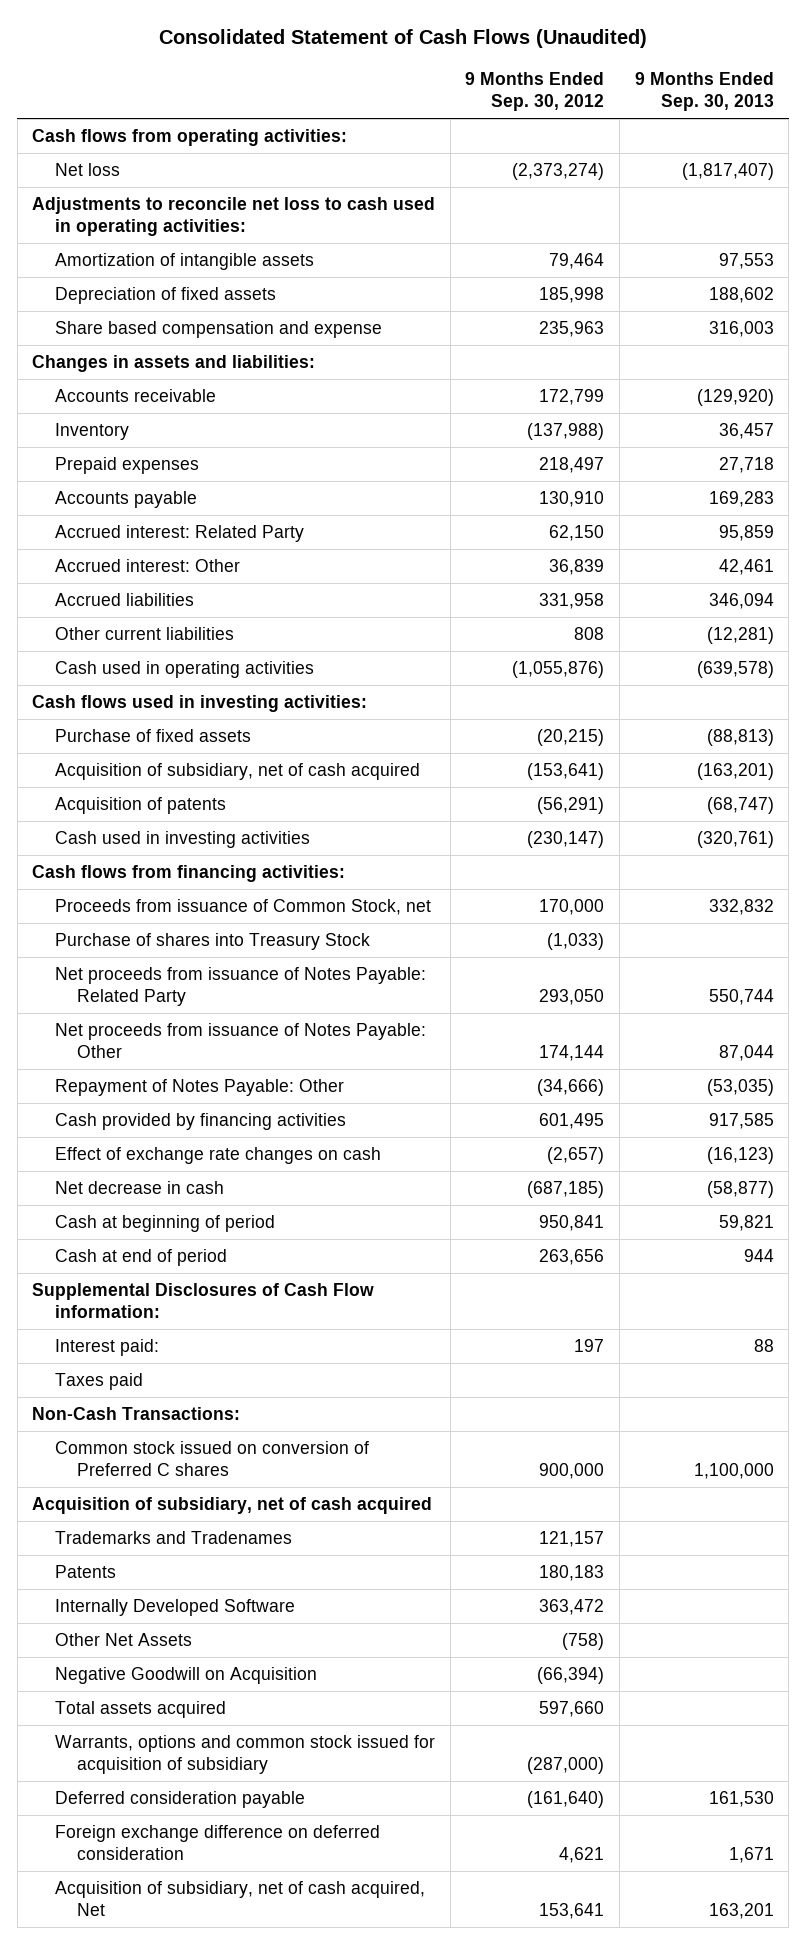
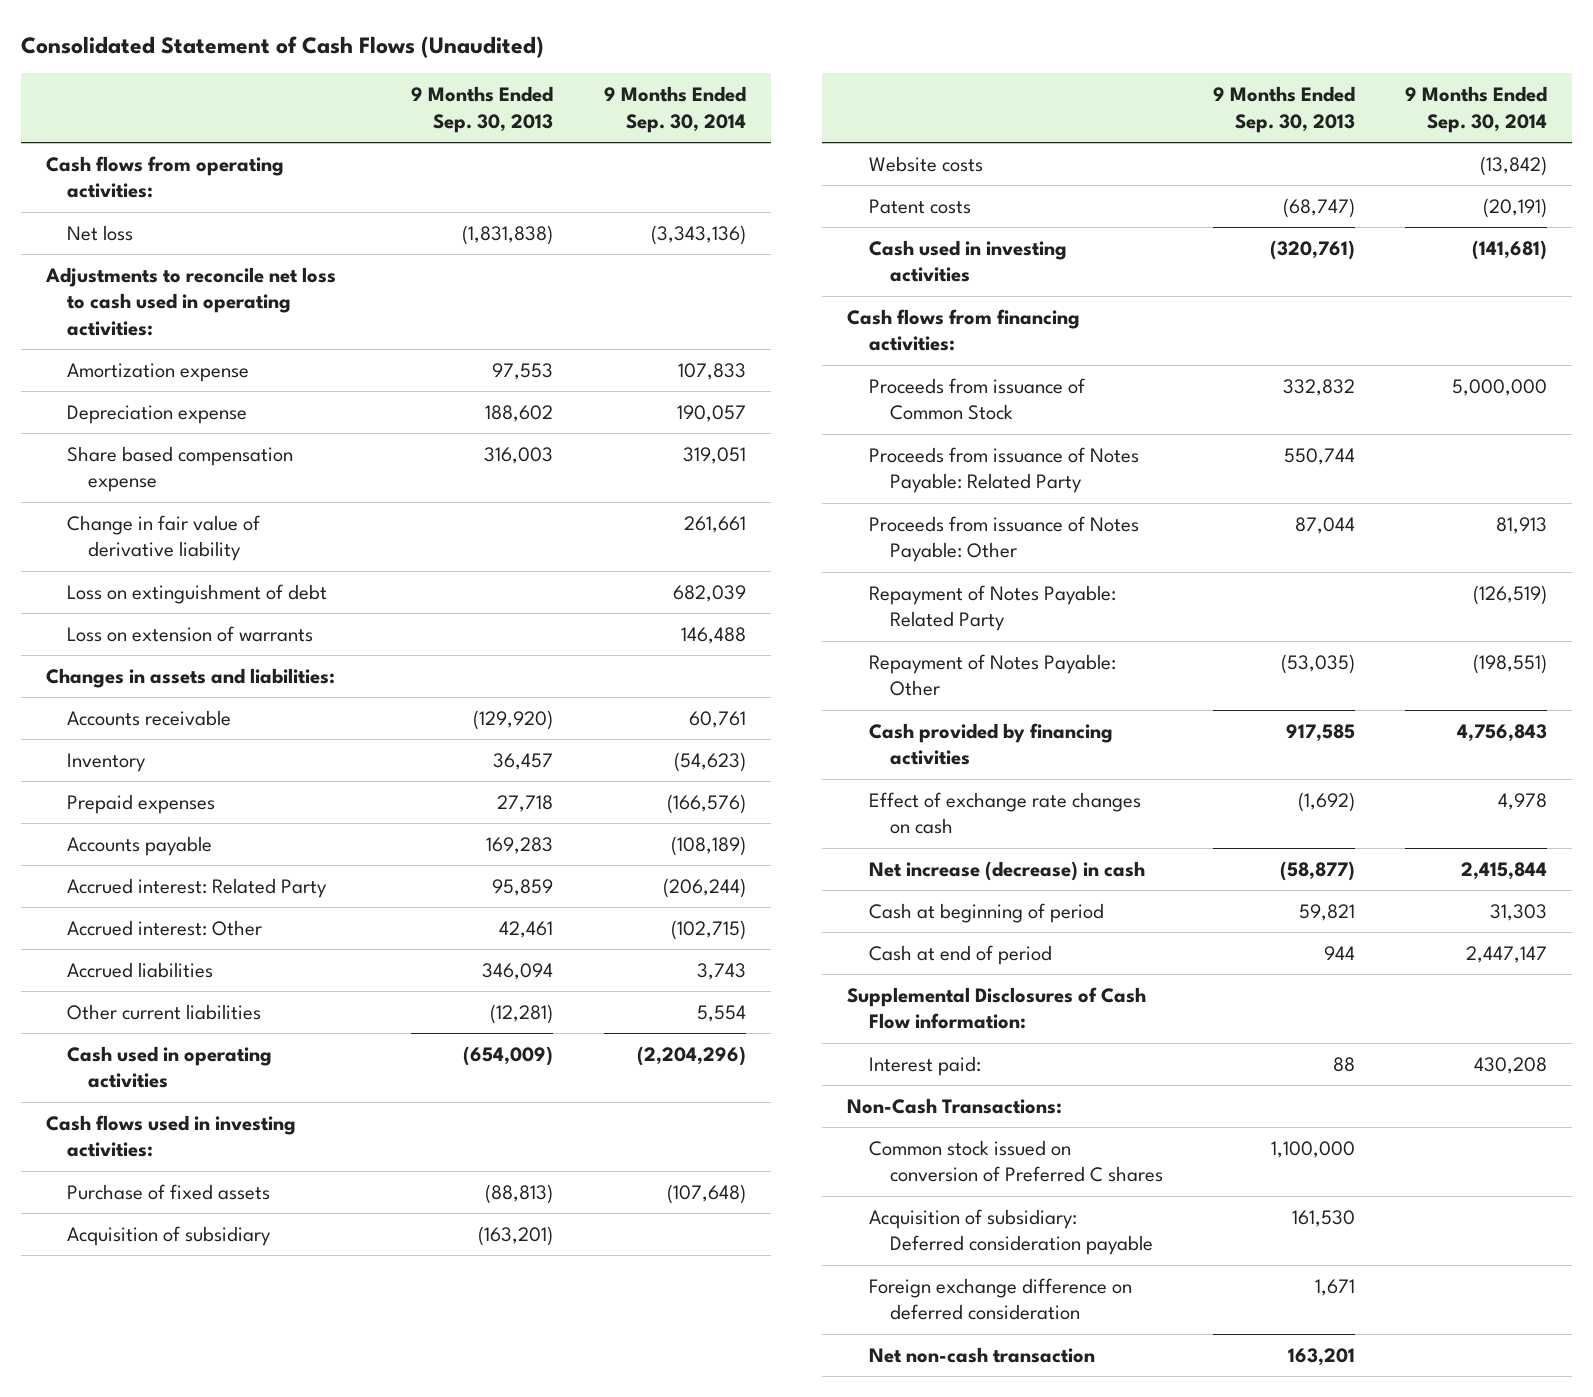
[465,72,605,112] 9 Months Ended Sep. 30, 2012 -> none
none -> [603,86,746,133] 9 Months Ended Sep. 30, 2014
[681,163,774,181] (1,817,407) -> [462,224,554,245] (1,831,838)
[54,253,314,271] Amortization of intangible assets -> [67,362,250,382] Amortization expense
[54,287,276,305] Depreciation of fixed assets -> [67,404,248,424] Depreciation expense
[54,321,382,339] Share based compensation and expense -> [67,445,294,493] Share based compensation expense
none -> [67,514,261,562] Change in fair value of derivative liability
none -> [67,583,328,604] Loss on extinguishment of debt
none -> [67,625,314,642] Loss on extension of warrants
[696,661,774,679] (639,578) -> [463,1045,554,1066] (654,009)
[54,763,420,781] Acquisition of subsidiary, net of cash acquired -> [67,1225,272,1246] Acquisition of subsidiary
none -> [868,155,983,172] Website costs
[54,797,226,815] Acquisition of patents -> [868,198,971,214] Patent costs
[54,933,370,951] Purchase of shares into Treasury Stock -> none
[54,899,431,916] Proceeds from issuance of Common Stock, net -> [868,377,1085,421] Proceeds from issuance of Common Stock
[54,967,426,1007] Net proceeds from issuance of Notes Payable: Related Party -> [868,446,1139,494] Proceeds from issuance of Notes Payable: Related Party
[54,1023,426,1059] Net proceeds from issuance of Notes Payable: Other -> [868,515,1139,563] Proceeds from issuance of Notes Payable: Other
none -> [868,584,1116,632] Repayment of Notes Payable: Related Party
[706,1147,774,1165] (16,123) -> [1297,791,1355,812] (1,692)
[54,1181,224,1195] Net decrease in cash -> [868,860,1145,881] Net increase (decrease) in cash
[54,1373,143,1391] Taxes paid -> none
[32,1497,433,1515] Acquisition of subsidiary, net of cash acquired -> none
[54,1531,292,1545] Trademarks and Tradenames -> none
[54,1565,116,1579] Patents -> none
[54,1599,295,1617] Internally Developed Software -> none
[54,1633,192,1647] Other Net Assets -> none
[54,1667,317,1685] Negative Goodwill on Acquisition -> none
[54,1701,226,1719] Total assets acquired -> none
[54,1735,435,1775] Warrants, options and common stock issued for acquisition of subsidiary -> none
[54,1791,305,1809] Deferred consideration payable -> [868,1208,1153,1256] Acquisition of subsidiary: Deferred consideration payable
[54,1881,425,1917] Acquisition of subsidiary, net of cash acquired, Net -> [868,1346,1095,1363] Net non-cash transaction

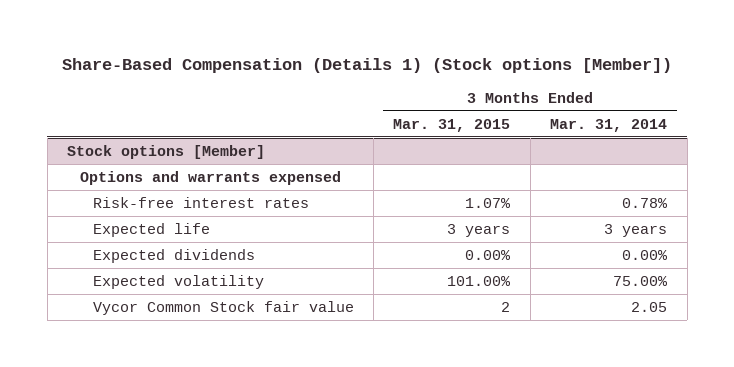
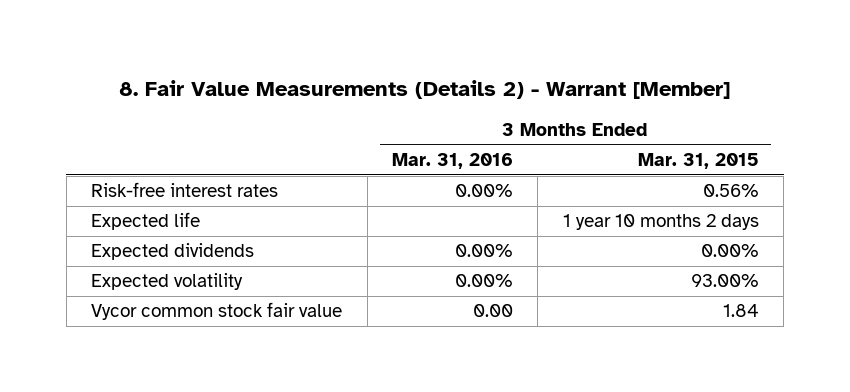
[62,58,673,74] Share-Based Compensation (Details 1) (Stock options [Member]) -> [119,79,731,99] 8. Fair Value Measurements (Details 2) - Warrant [Member]
[550,118,668,132] Mar. 31, 2014 -> none
none -> [392,153,514,170] Mar. 31, 2016
[67,144,266,159] Stock options [Member] -> none
[79,170,341,185] Options and warrants expensed -> none
[465,197,512,208] 1.07% -> [702,184,759,198] 0.56%
[447,223,511,237] 3 years -> [562,214,759,231] 1 year 10 months 2 days
[447,275,512,286] 101.00% -> [690,274,759,288] 93.00%
[92,300,354,315] Vycor Common Stock fair value -> [91,302,343,321] Vycor common stock fair value
[501,301,511,312] 2 -> [722,304,759,318] 1.84

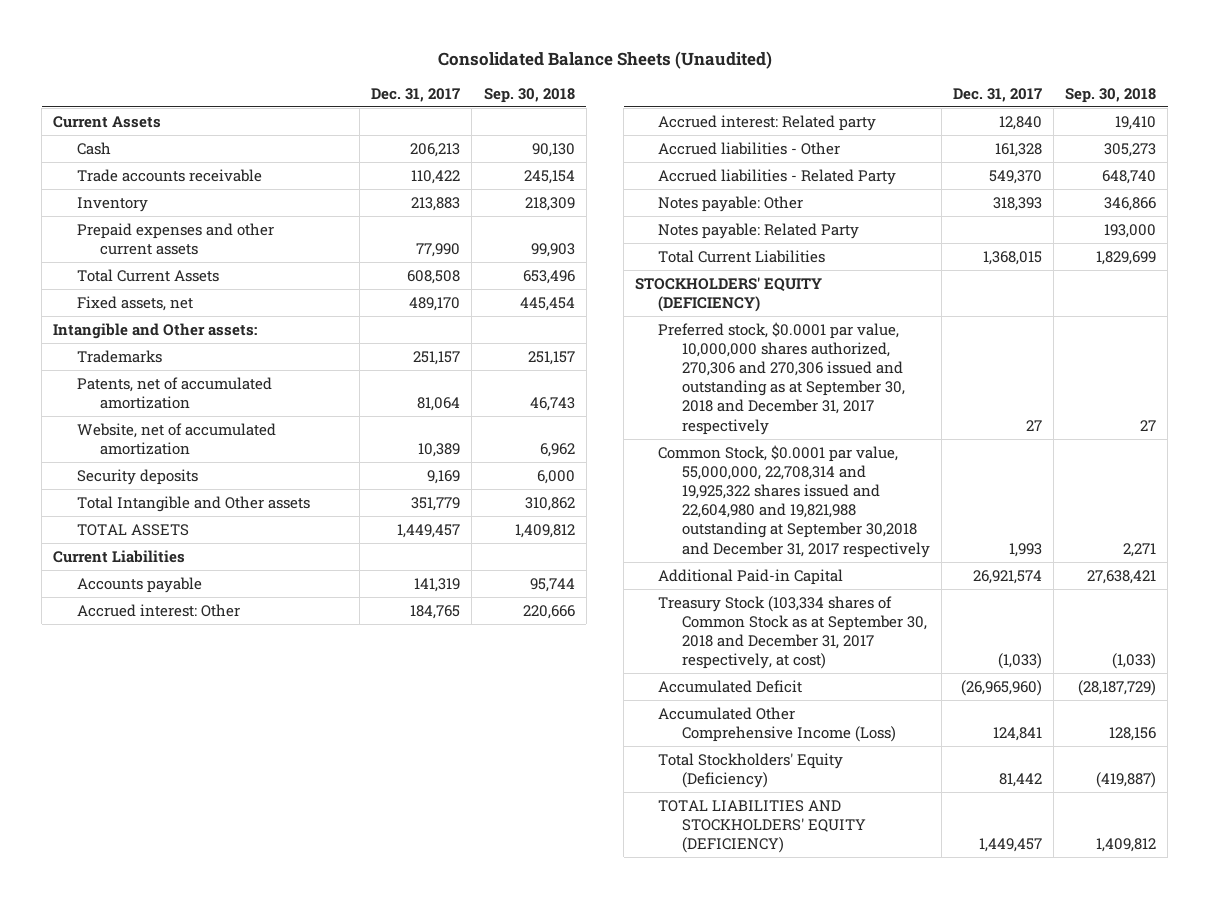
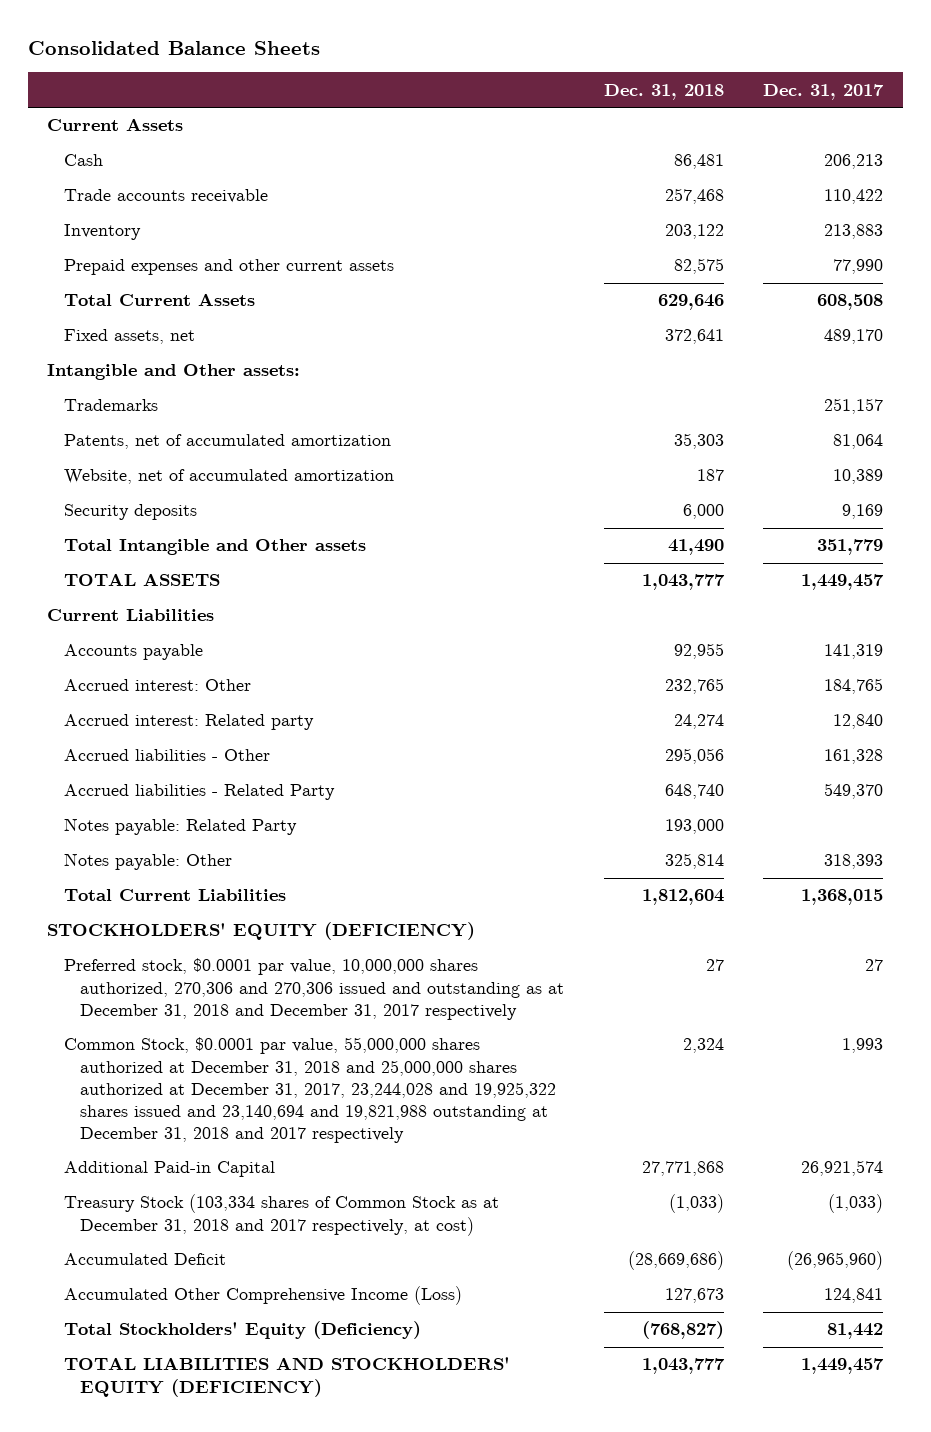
[437,51,772,70] Consolidated Balance Sheets (Unaudited) -> [27,40,320,55] Consolidated Balance Sheets
[483,87,575,103] Sep. 30, 2018 -> none
none -> [603,83,724,100] Dec. 31, 2018
[658,195,804,212] Notes payable: Other -> [63,853,232,871] Notes payable: Other
[658,321,905,435] Preferred stock, $0.0001 par value, 10,000,000 shares authorized, 270,306 and 270,306 issued and outstanding as at September 30, 2018 and December 31, 2017 respectively -> [63,958,564,1020] Preferred stock, $0.0001 par value, 10,000,000 shares authorized, 270,306 and 270,306 issued and outstanding as at December 31, 2018 and December 31, 2017 respectively
[658,444,930,558] Common Stock, $0.0001 par value, 55,000,000, 22,708,314 and 19,925,322 shares issued and 22,604,980 and 19,821,988 outstanding at September 30,2018 and December 31, 2017 respectively -> [63,1037,556,1143] Common Stock, $0.0001 par value, 55,000,000 shares authorized at December 31, 2018 and 25,000,000 shares authorized at December 31, 2017, 23,244,028 and 19,925,322 shares issued and 23,140,694 and 19,821,988 outstanding at December 31, 2018 and 2017 respectively
[658,595,927,670] Treasury Stock (103,334 shares of Common Stock as at September 30, 2018 and December 31, 2017 respectively, at cost) -> [63,1194,499,1236] Treasury Stock (103,334 shares of Common Stock as at December 31, 2018 and 2017 respectively, at cost)

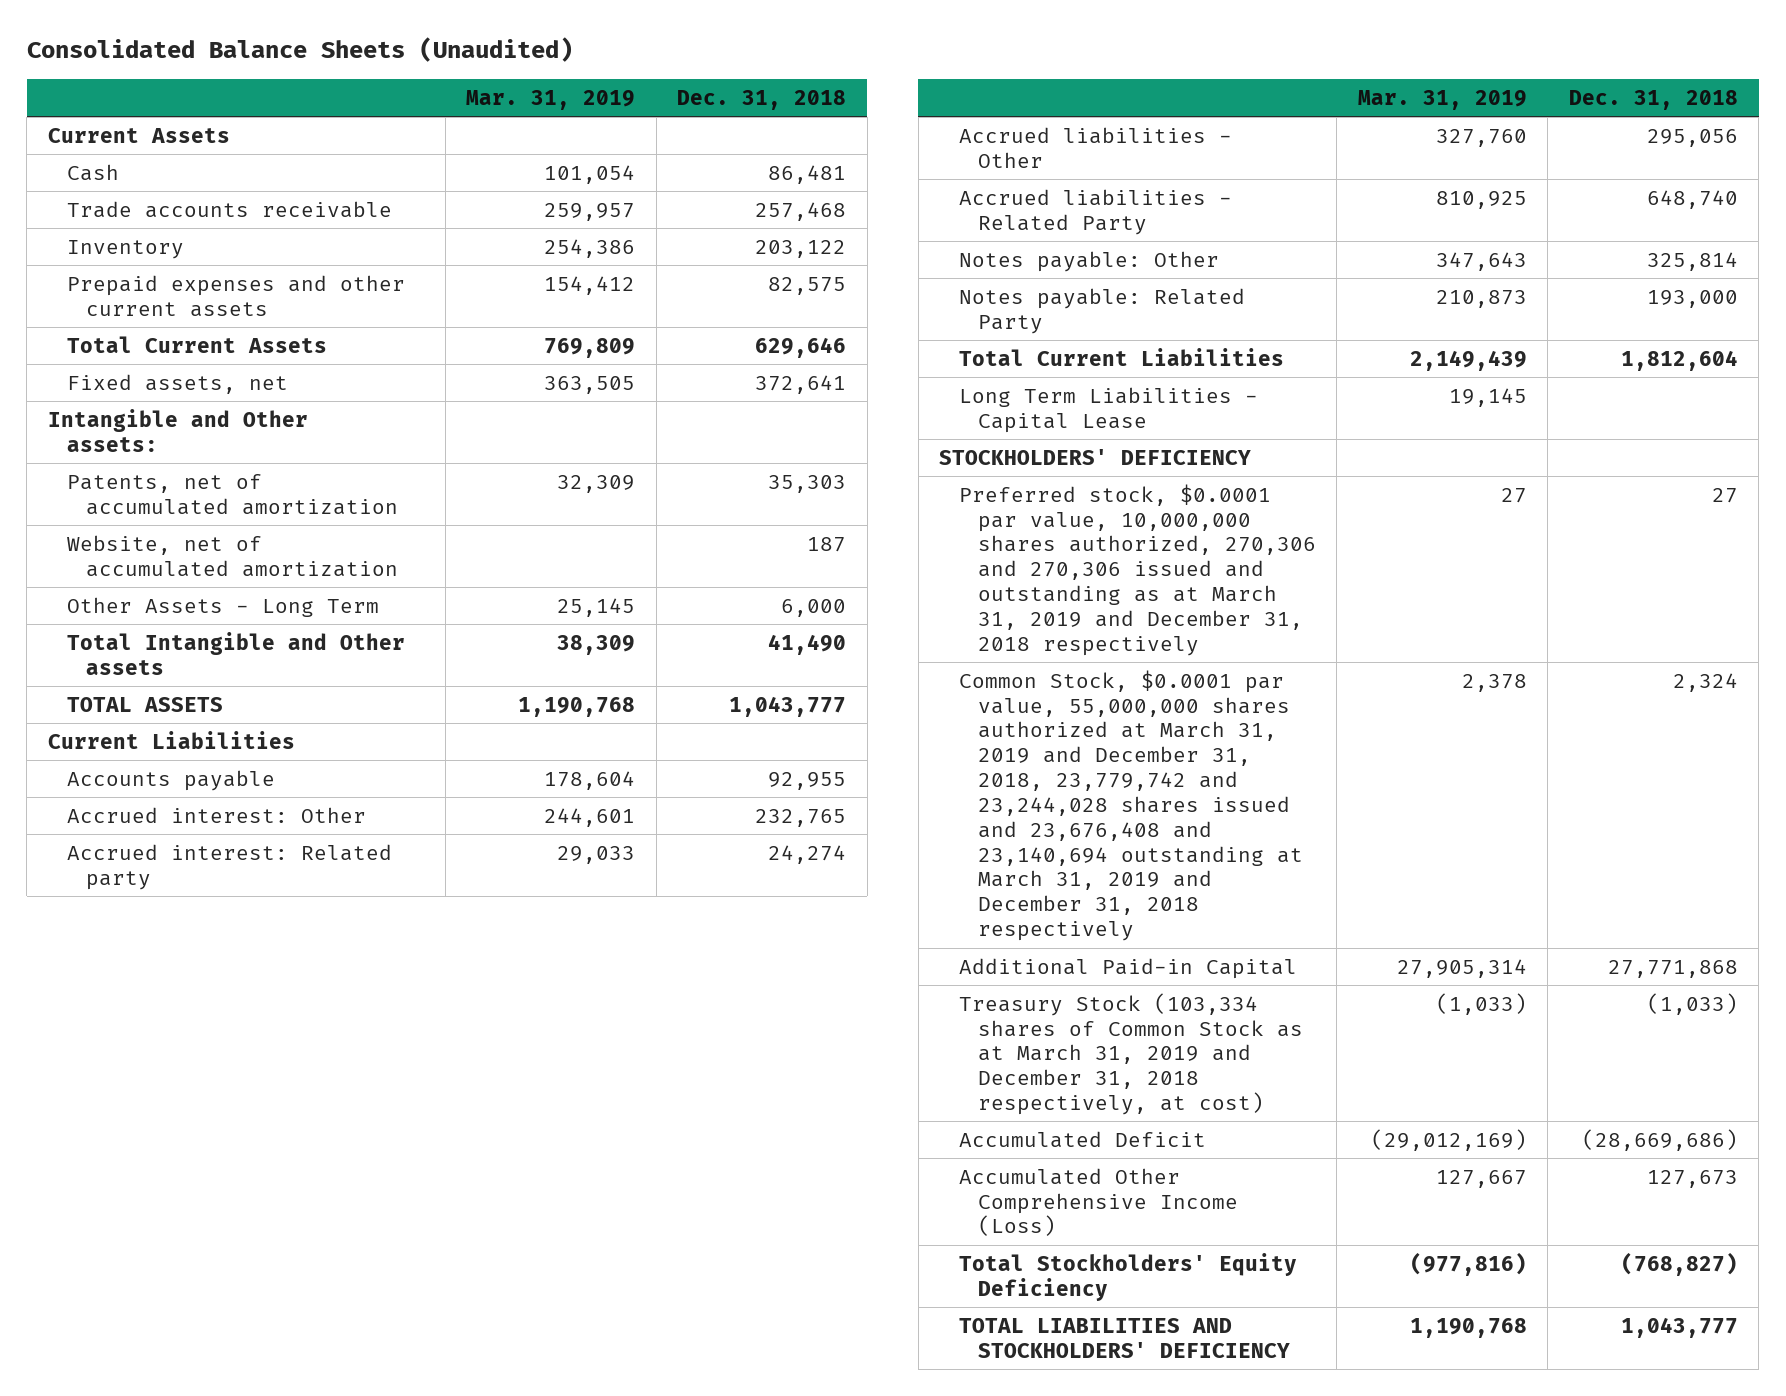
[27,40,320,55] Consolidated Balance Sheets -> [26,37,573,63] Consolidated Balance Sheets (Unaudited)
[763,83,885,100] Dec. 31, 2017 -> none
none -> [466,89,636,110] Mar. 31, 2019
[63,399,158,412] Trademarks -> none
[63,504,197,521] Security deposits -> none
none -> [66,596,379,617] Other Assets - Long Term
[63,818,297,836] Notes payable: Related Party -> [958,287,1245,334] Notes payable: Related Party
none -> [958,386,1258,433] Long Term Liabilities - Capital Lease
[47,922,476,941] STOCKHOLDERS' EQUITY (DEFICIENCY) -> [939,448,1252,465] STOCKHOLDERS' DEFICIENCY
[63,958,564,1020] Preferred stock, $0.0001 par value, 10,000,000 shares authorized, 270,306 and 270,306 issued and outstanding as at December 31, 2018 and December 31, 2017 respectively -> [958,483,1316,656] Preferred stock, $0.0001 par value, 10,000,000 shares authorized, 270,306 and 270,306 issued and outstanding as at March 31, 2019 and December 31, 2018 respectively
[63,1037,556,1143] Common Stock, $0.0001 par value, 55,000,000 shares authorized at December 31, 2018 and 25,000,000 shares authorized at December 31, 2017, 23,244,028 and 19,925,322 shares issued and 23,140,694 and 19,821,988 outstanding at December 31, 2018 and 2017 respectively -> [958,669,1303,942] Common Stock, $0.0001 par value, 55,000,000 shares authorized at March 31, 2019 and December 31, 2018, 23,779,742 and 23,244,028 shares issued and 23,676,408 and 23,140,694 outstanding at March 31, 2019 and December 31, 2018 respectively
[63,1194,499,1236] Treasury Stock (103,334 shares of Common Stock as at December 31, 2018 and 2017 respectively, at cost) -> [958,992,1303,1116] Treasury Stock (103,334 shares of Common Stock as at March 31, 2019 and December 31, 2018 respectively, at cost)
[63,1321,421,1340] Total Stockholders' Equity (Deficiency) -> [958,1252,1297,1301] Total Stockholders' Equity Deficiency
[63,1357,510,1397] TOTAL LIABILITIES AND STOCKHOLDERS' EQUITY (DEFICIENCY) -> [958,1317,1290,1358] TOTAL LIABILITIES AND STOCKHOLDERS' DEFICIENCY

